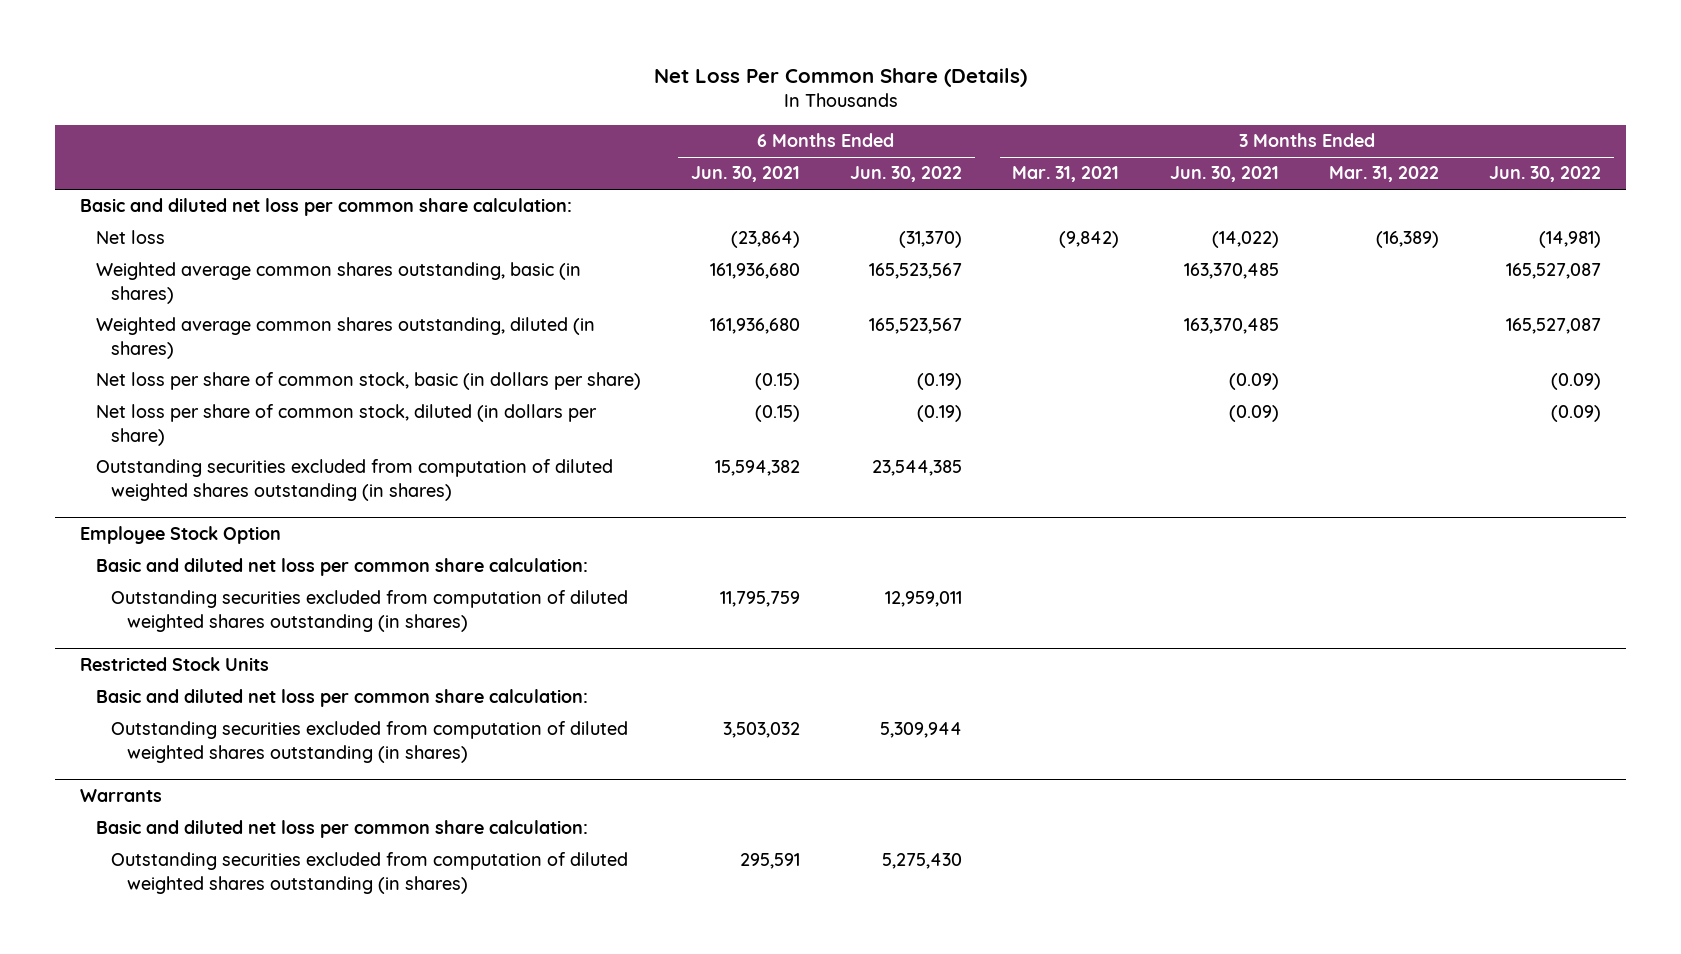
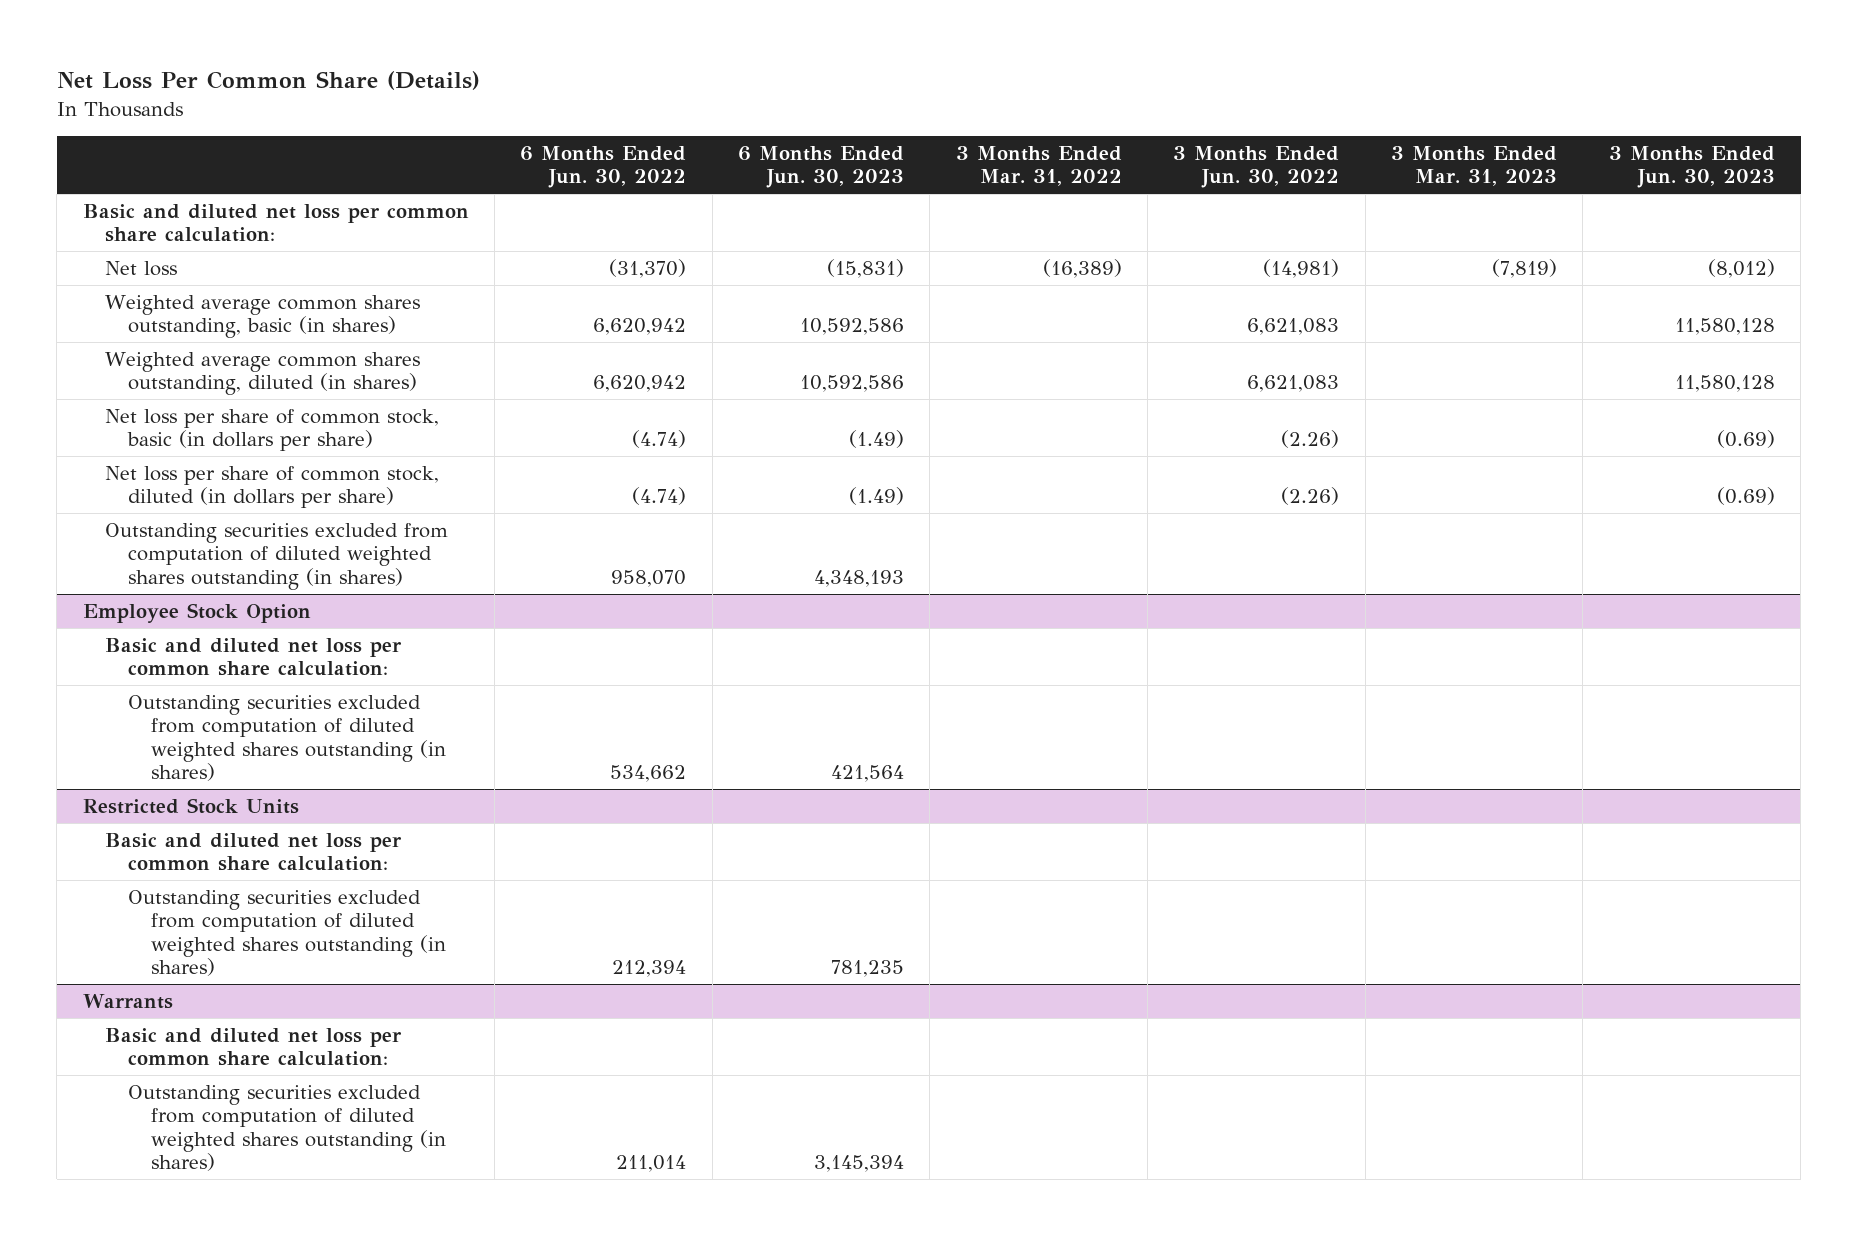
[690,166,800,183] Jun. 30, 2021 -> none
[1012,166,1120,183] Mar. 31, 2021 -> none
[1169,166,1279,183] Jun. 30, 2021 -> none
none -> [737,145,904,189] 6 Months Ended Jun. 30, 2023
none -> [1391,145,1558,187] 3 Months Ended Mar. 31, 2023
none -> [1608,145,1775,189] 3 Months Ended Jun. 30, 2023
[869,263,963,280] 165,523,567 -> [593,318,687,336] 6,620,942
[1506,263,1602,280] 165,527,087 -> [1247,318,1340,336] 6,621,083
[869,318,963,335] 165,523,567 -> [593,375,687,393] 6,620,942
[1506,318,1602,335] 165,527,087 -> [1247,375,1340,393] 6,621,083
[917,373,963,391] (0.19) -> [632,430,687,449] (4.74)
[1551,373,1602,391] (0.09) -> [1281,430,1340,449] (2.26)
[917,405,963,423] (0.19) -> [632,487,687,506] (4.74)
[1551,405,1602,423] (0.09) -> [1281,487,1340,506] (2.26)
[872,460,963,477] 23,544,385 -> [611,569,687,587] 958,070
[885,591,963,608] 12,959,011 -> [610,765,687,783] 534,662
[880,722,963,739] 5,309,944 -> [612,960,687,978] 212,394
[882,853,963,870] 5,275,430 -> [616,1155,687,1173] 211,014

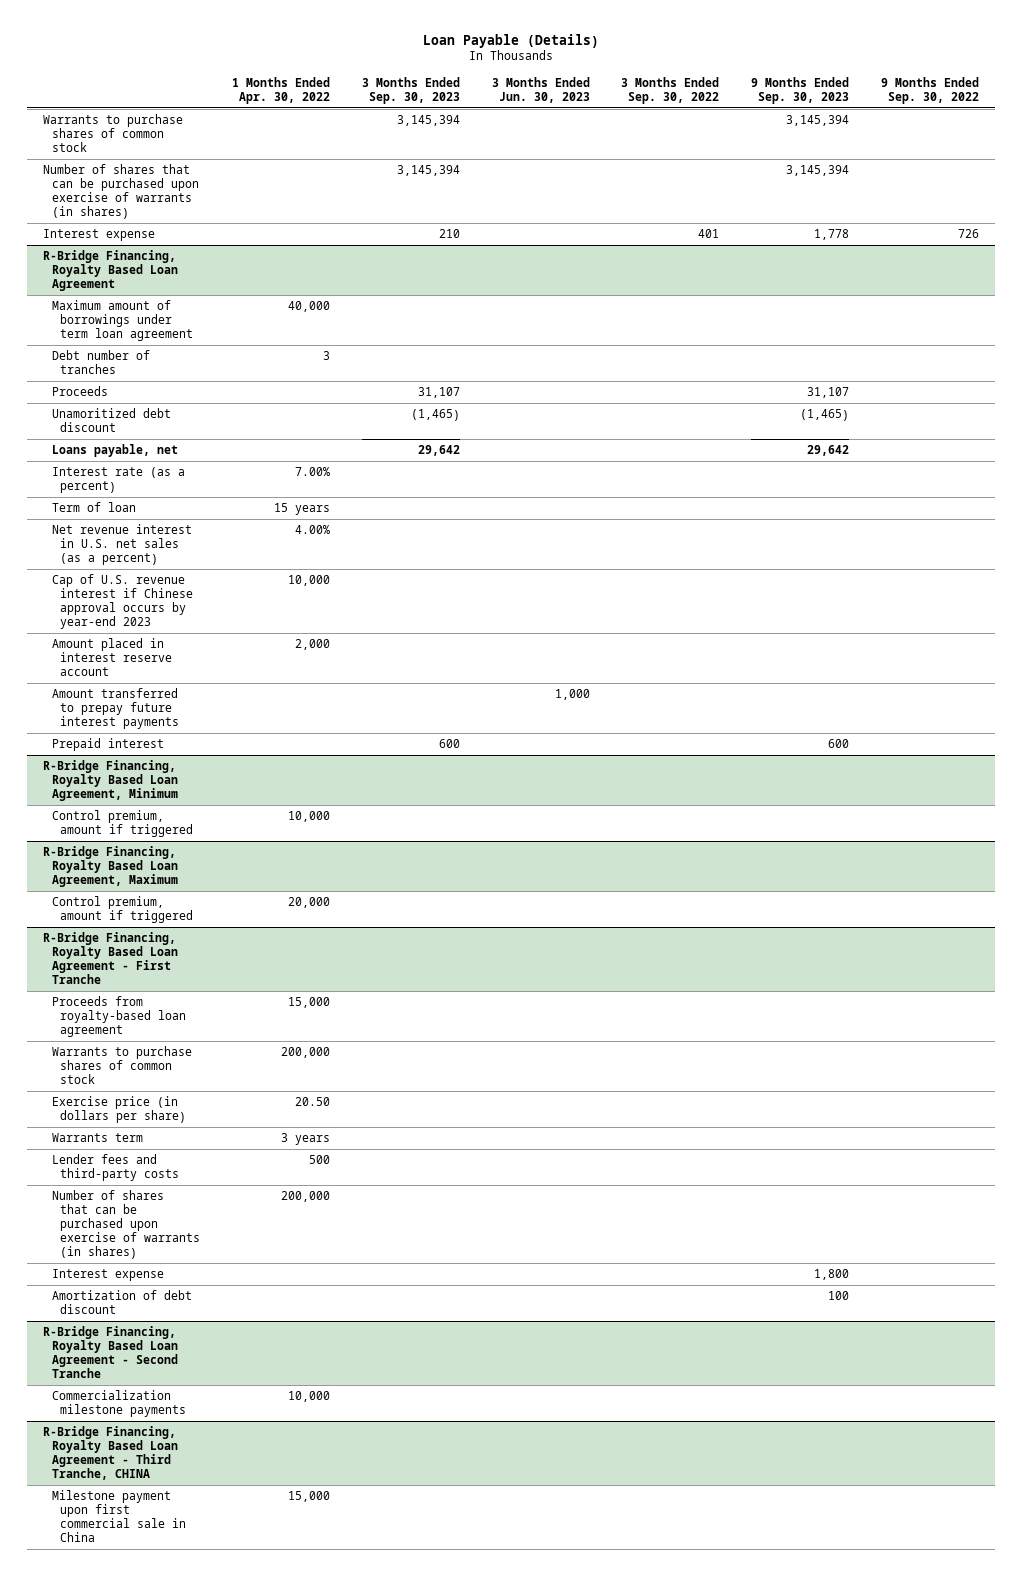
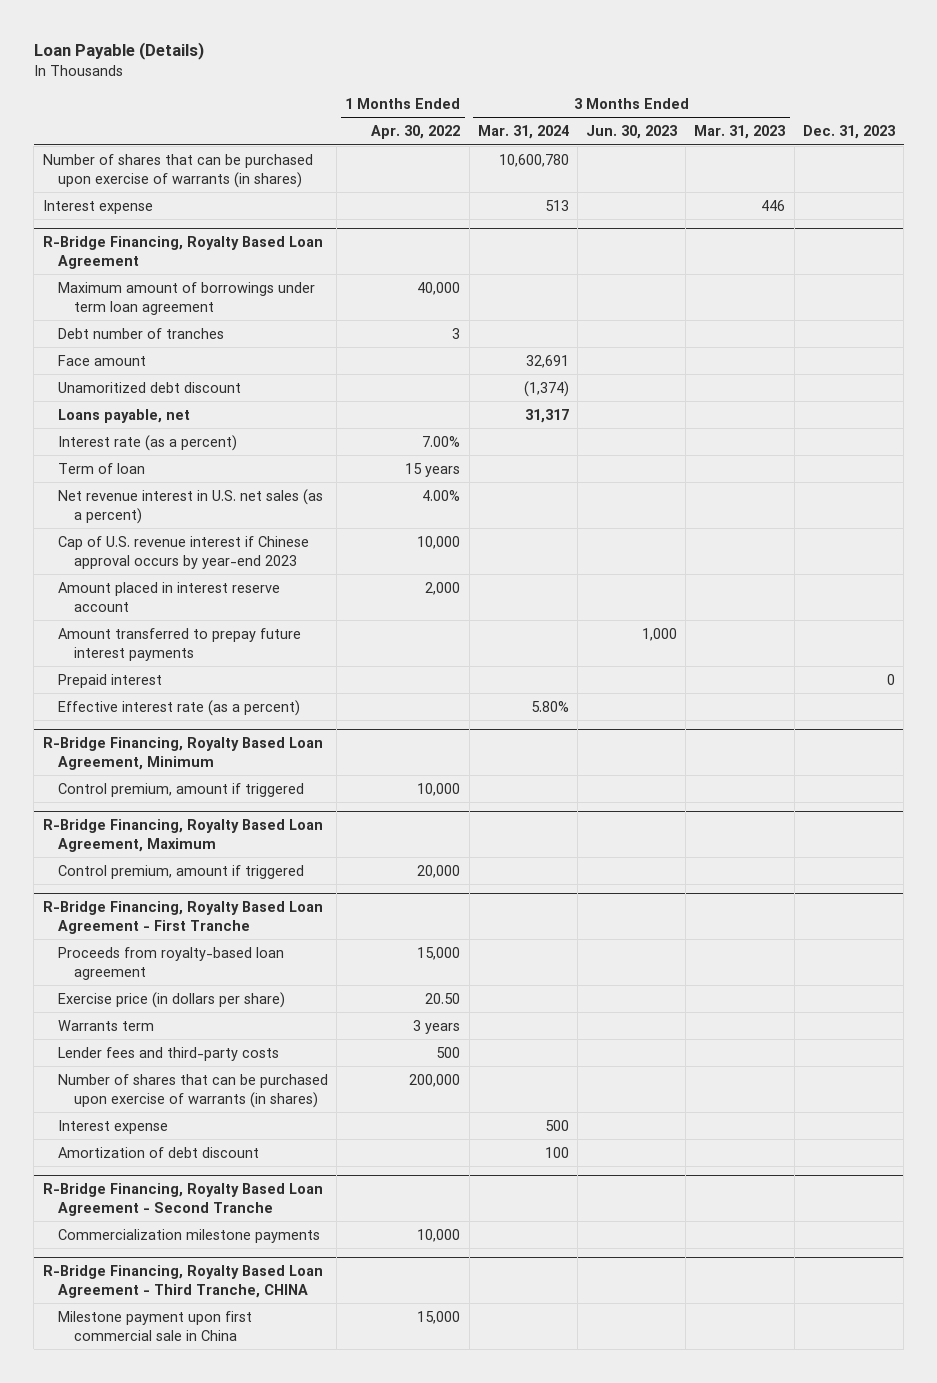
[361,76,460,104] 3 Months Ended Sep. 30, 2023 -> none
[621,76,720,104] 3 Months Ended Sep. 30, 2022 -> none
[751,76,850,104] 9 Months Ended Sep. 30, 2023 -> none
[881,76,980,104] 9 Months Ended Sep. 30, 2022 -> none
none -> [477,125,569,140] Mar. 31, 2024
none -> [694,125,786,140] Mar. 31, 2023
none -> [802,125,895,140] Dec. 31, 2023
[42,114,183,152] Warrants to purchase shares of common stock -> none
[51,386,108,397] Proceeds -> [58,354,147,366] Face amount
none -> [58,699,301,716] Effective interest rate (as a percent)
[51,1046,192,1084] Warrants to purchase shares of common stock -> none

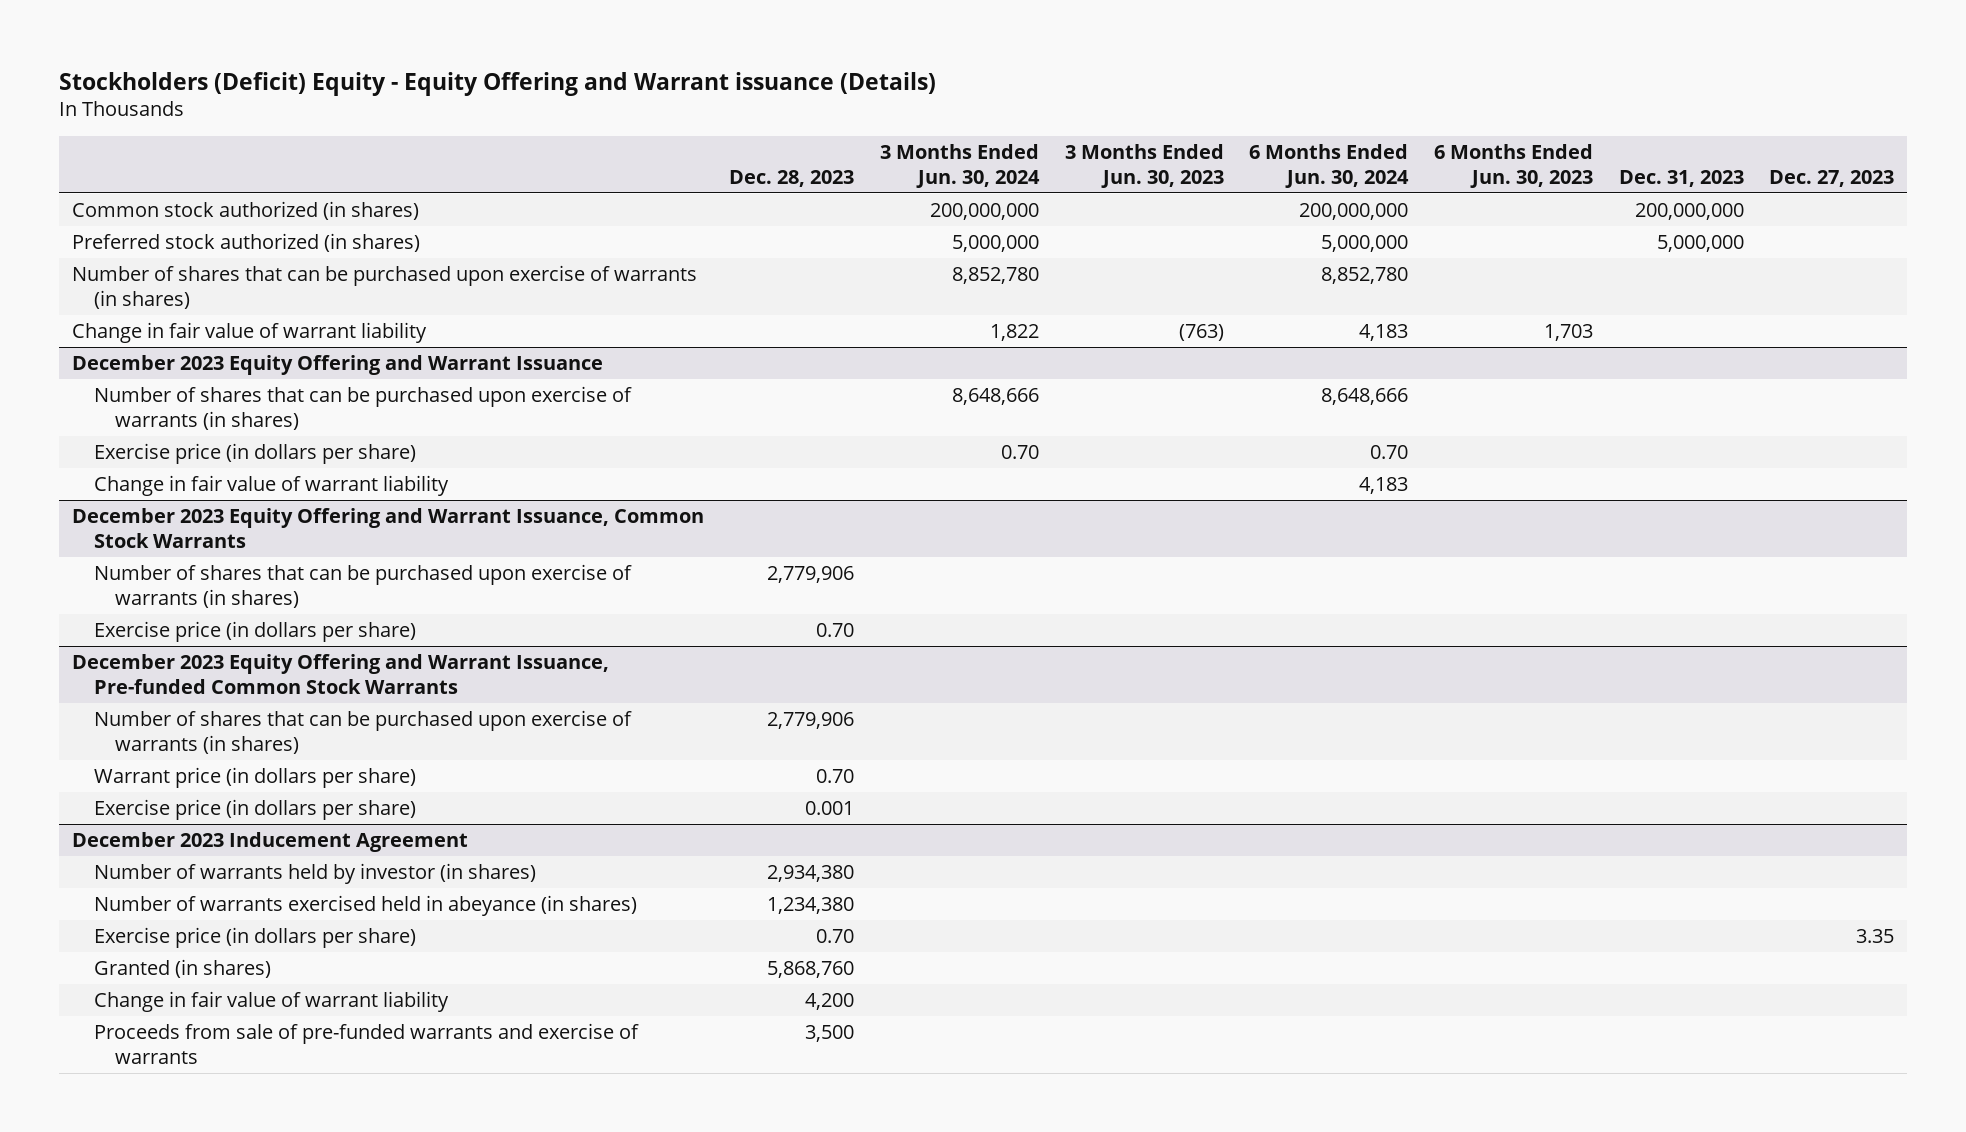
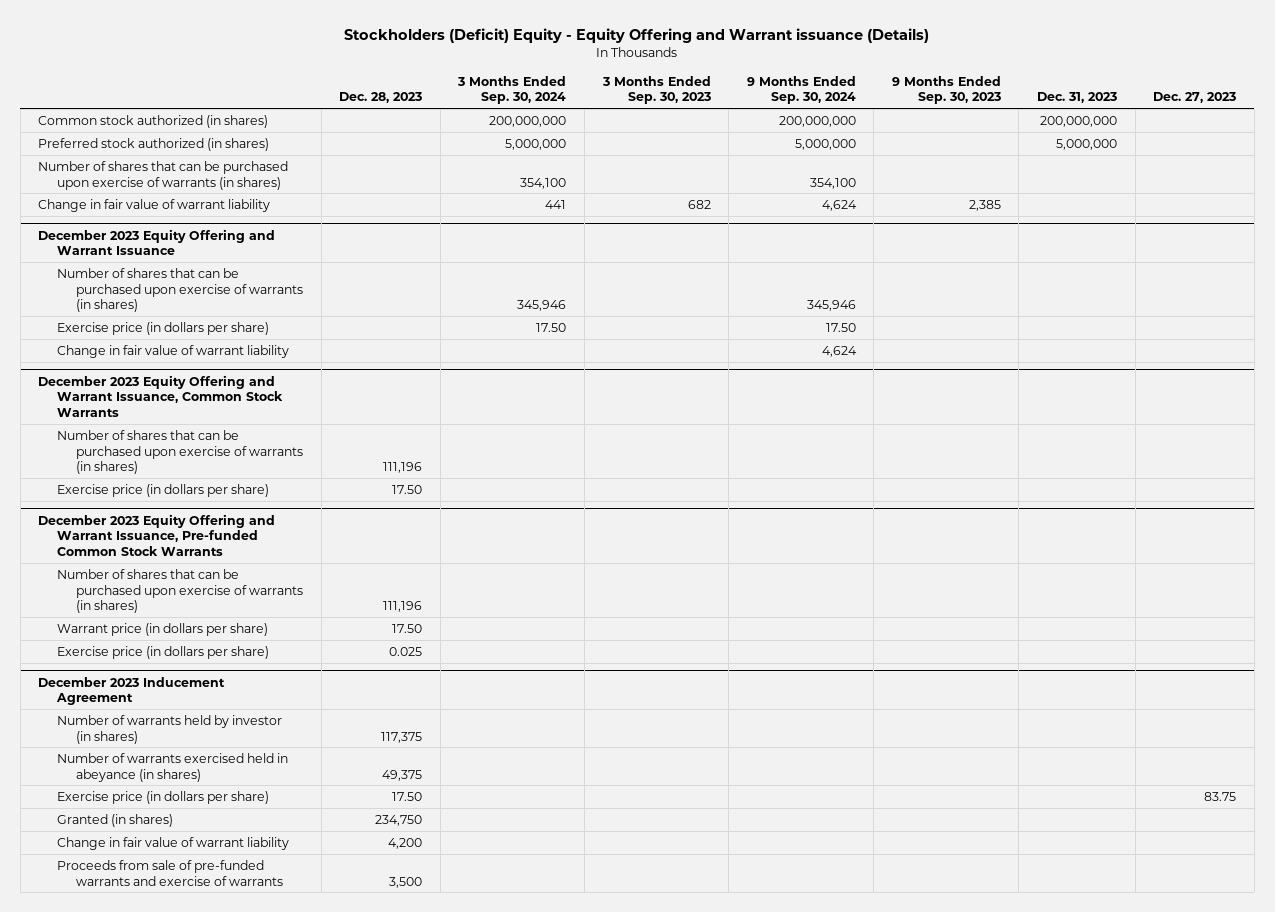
[880,144,1041,188] 3 Months Ended Jun. 30, 2024 -> none
[1064,144,1224,188] 3 Months Ended Jun. 30, 2023 -> none
[1249,144,1410,188] 6 Months Ended Jun. 30, 2024 -> none
[1434,144,1594,188] 6 Months Ended Jun. 30, 2023 -> none
none -> [457,75,567,105] 3 Months Ended Sep. 30, 2024
none -> [601,75,711,105] 3 Months Ended Sep. 30, 2023
none -> [746,75,856,105] 9 Months Ended Sep. 30, 2024
none -> [891,75,1001,105] 9 Months Ended Sep. 30, 2023
[767,566,855,584] 2,779,906 -> [383,462,423,474] 111,196
[816,623,855,638] 0.70 -> [392,484,423,494] 17.50
[767,712,855,730] 2,779,906 -> [383,601,423,613] 111,196
[816,769,855,784] 0.70 -> [392,623,423,633] 17.50
[805,801,855,816] 0.001 -> [389,646,423,656] 0.025
[767,865,855,883] 2,934,380 -> [381,731,423,743] 117,375
[767,897,855,915] 1,234,380 -> [382,769,423,781] 49,375
[816,929,855,944] 0.70 -> [392,791,423,801] 17.50
[1856,929,1895,944] 3.35 -> [1204,791,1237,801] 83.75
[767,961,855,979] 5,868,760 -> [375,814,423,826] 234,750

